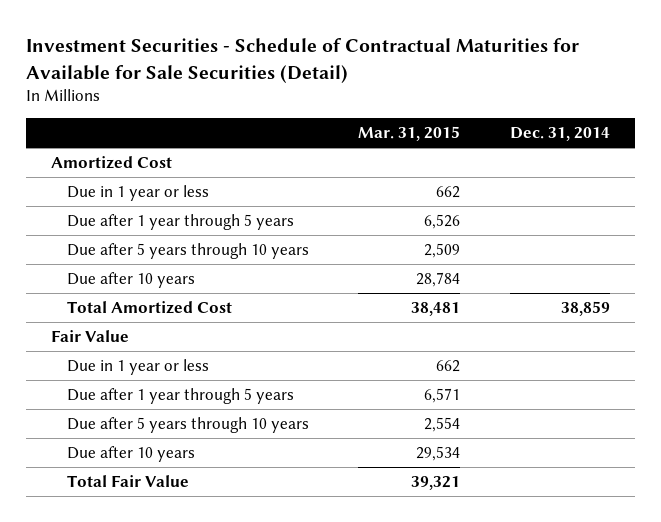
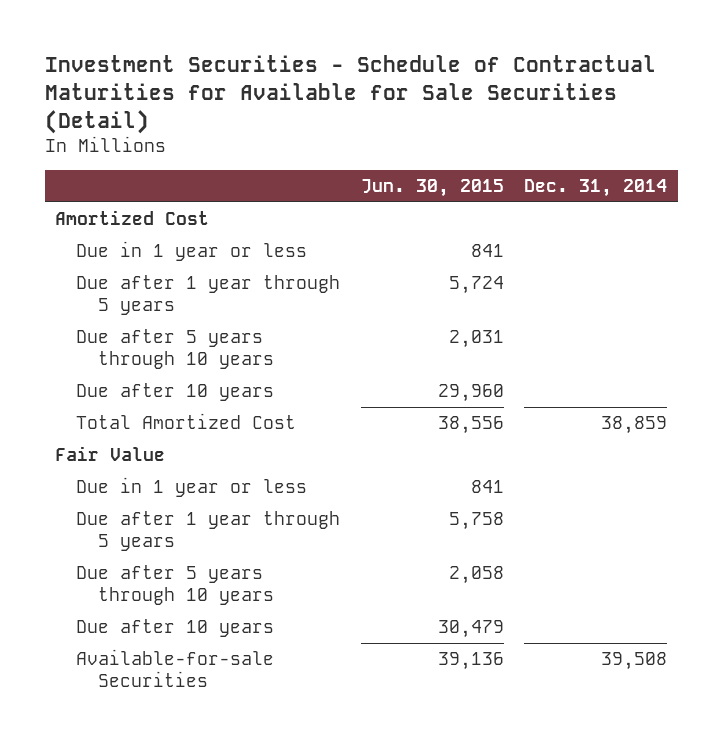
[358,126,461,142] Mar. 31, 2015 -> none
none -> [360,178,504,197] Jun. 30, 2015
[66,474,189,487] Total Fair Value -> none
none -> [76,649,275,688] Available-for-sale Securities

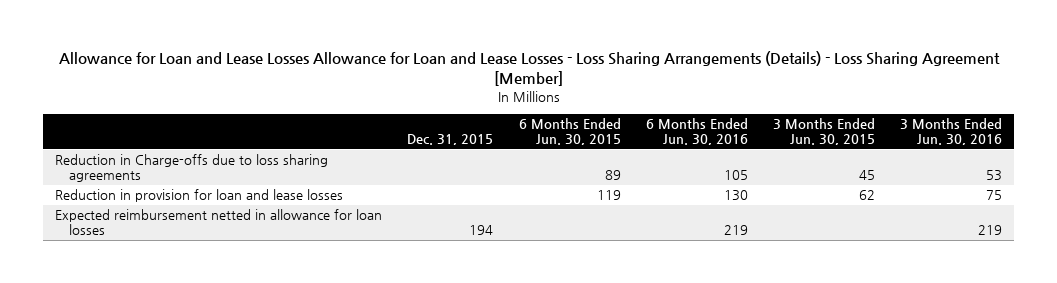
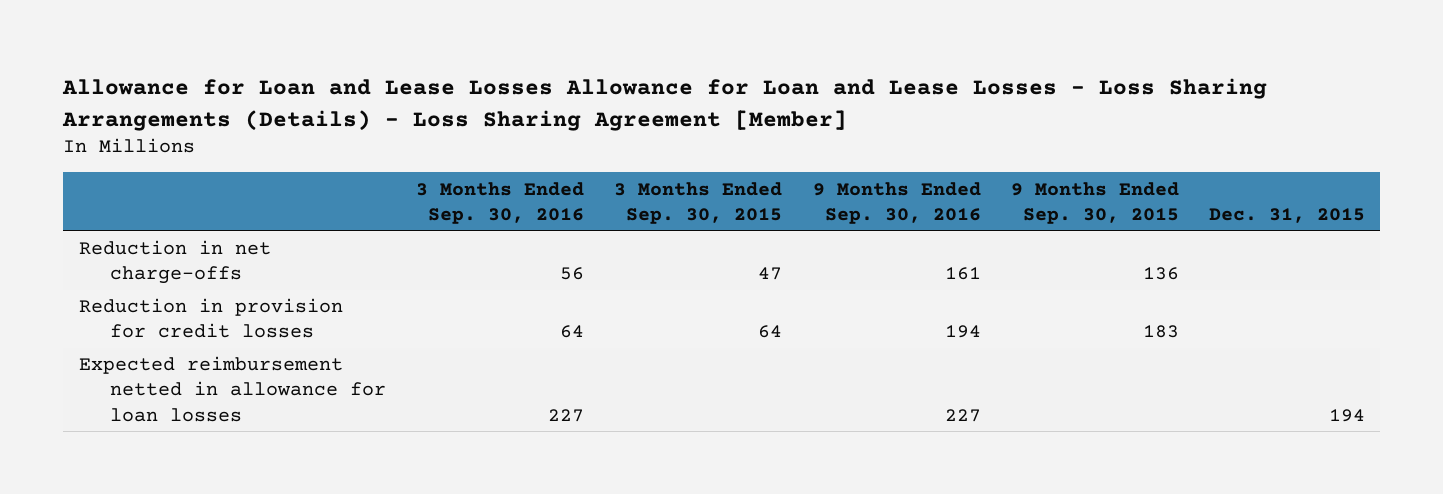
[518,118,621,146] 6 Months Ended Jun. 30, 2015 -> none
[645,118,748,146] 6 Months Ended Jun. 30, 2016 -> none
[772,118,875,146] 3 Months Ended Jun. 30, 2015 -> none
[899,118,1002,146] 3 Months Ended Jun. 30, 2016 -> none
none -> [416,181,585,224] 3 Months Ended Sep. 30, 2016
none -> [614,181,783,224] 3 Months Ended Sep. 30, 2015
none -> [812,181,981,224] 9 Months Ended Sep. 30, 2016
none -> [1010,181,1179,224] 9 Months Ended Sep. 30, 2015
[55,154,329,183] Reduction in Charge-offs due to loss sharing agreements -> [78,240,271,285] Reduction in net charge-offs
[55,189,344,203] Reduction in provision for loan and lease losses -> [78,298,343,339] Reduction in provision for credit losses

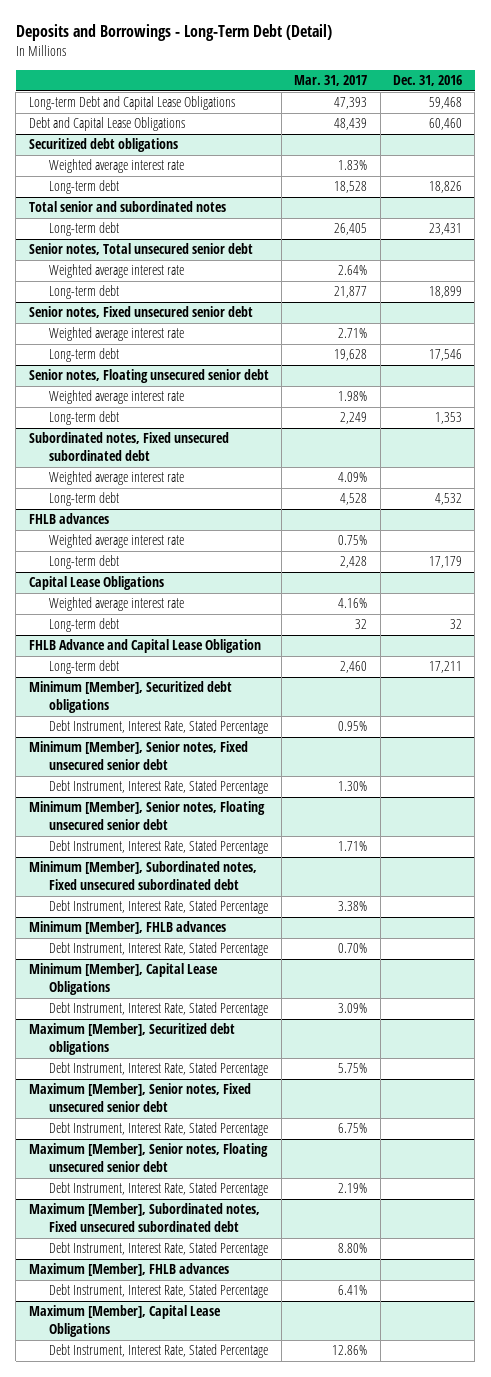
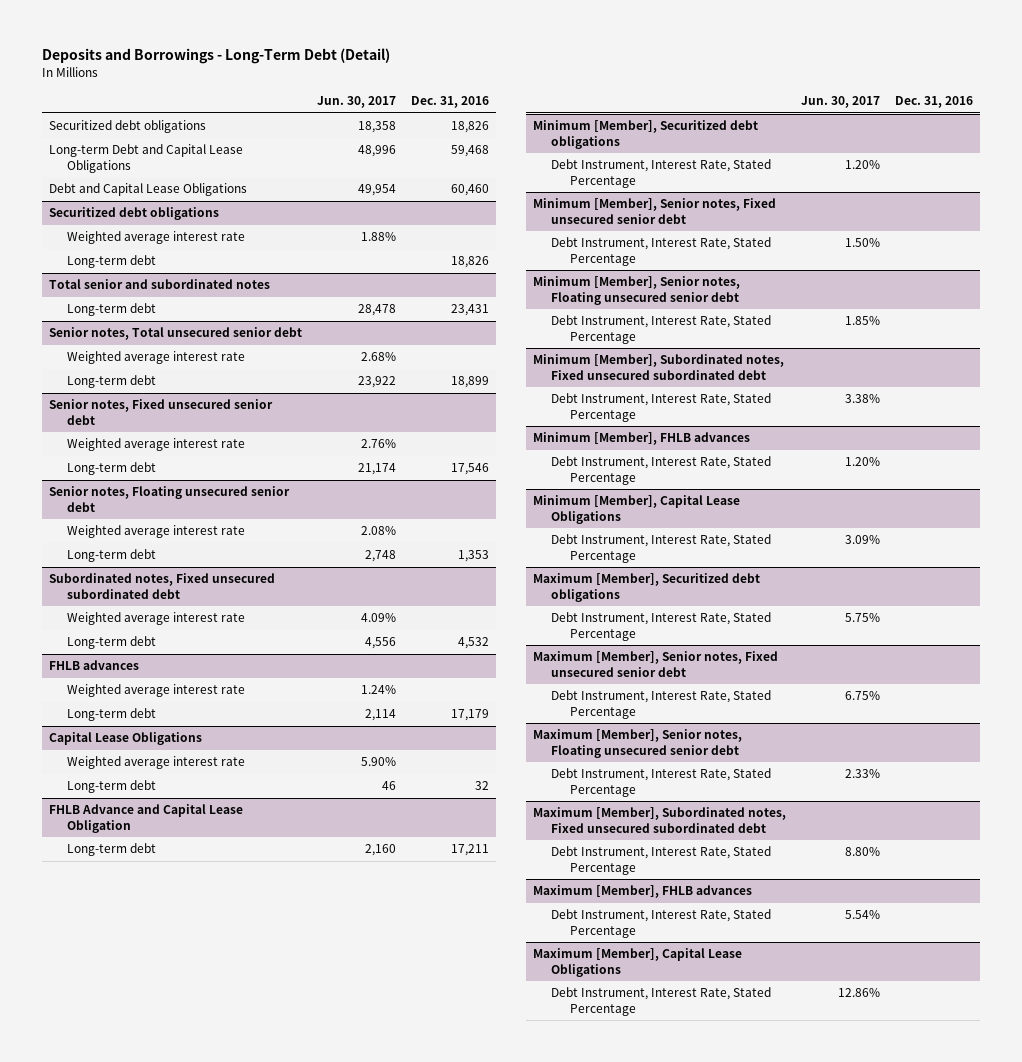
[294,75,368,87] Mar. 31, 2017 -> none
none -> [316,96,396,109] Jun. 30, 2017
none -> [49,120,207,134] Securitized debt obligations

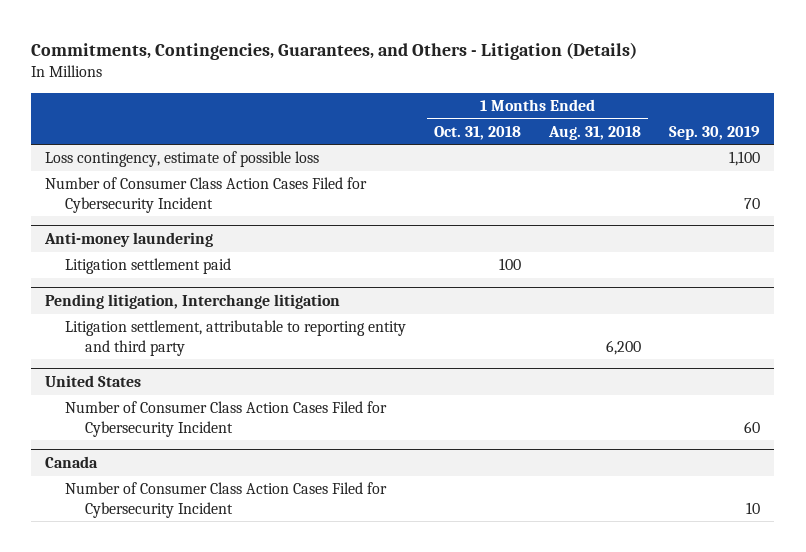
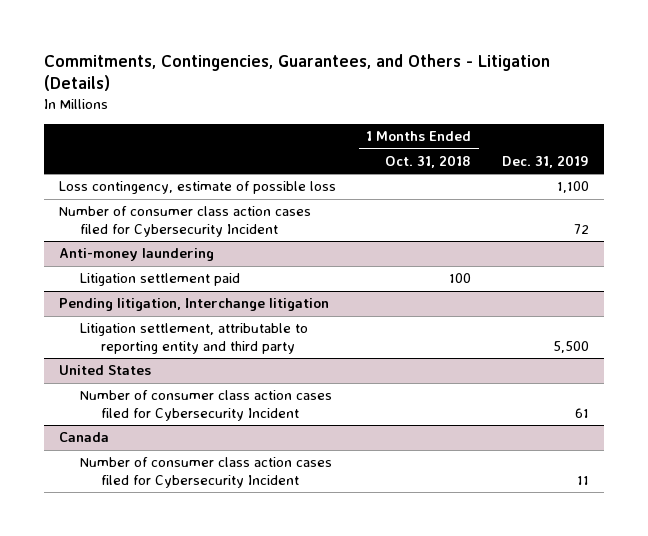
[548,125,642,140] Aug. 31, 2018 -> none
[669,125,761,140] Sep. 30, 2019 -> none
none -> [501,154,589,168] Dec. 31, 2019
[45,177,368,213] Number of Consumer Class Action Cases Filed for Cybersecurity Incident -> [59,206,312,237] Number of consumer class action cases filed for Cybersecurity Incident
[65,401,388,437] Number of Consumer Class Action Cases Filed for Cybersecurity Incident -> [80,390,333,421] Number of consumer class action cases filed for Cybersecurity Incident
[65,482,388,518] Number of Consumer Class Action Cases Filed for Cybersecurity Incident -> [80,457,333,488] Number of consumer class action cases filed for Cybersecurity Incident

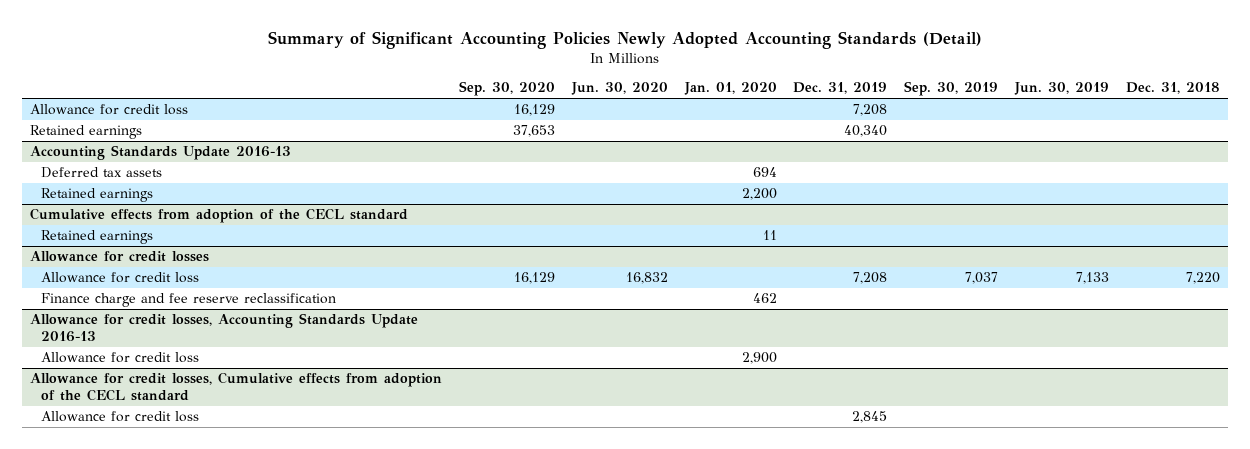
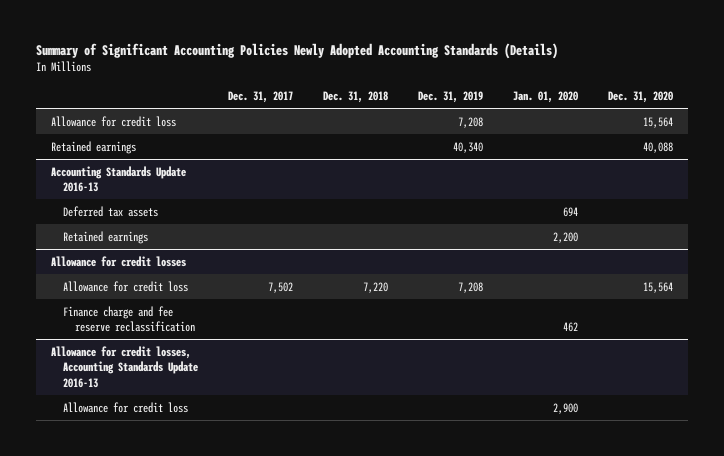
[268,30,983,49] Summary of Significant Accounting Policies Newly Adopted Accounting Standards (Detail) -> [36,43,559,60] Summary of Significant Accounting Policies Newly Adopted Accounting Standards (Details)
[458,81,555,97] Sep. 30, 2020 -> none
[570,82,668,96] Jun. 30, 2020 -> none
[904,81,999,97] Sep. 30, 2019 -> none
[1014,82,1110,96] Jun. 30, 2019 -> none
none -> [228,91,294,104] Dec. 31, 2017
none -> [608,91,674,104] Dec. 31, 2020
[30,208,409,224] Cumulative effects from adoption of the CECL standard -> none
[40,230,153,245] Retained earnings -> none
[30,372,443,402] Allowance for credit losses, Cumulative effects from adoption of the CECL standard -> none
[40,411,199,423] Allowance for credit loss -> none

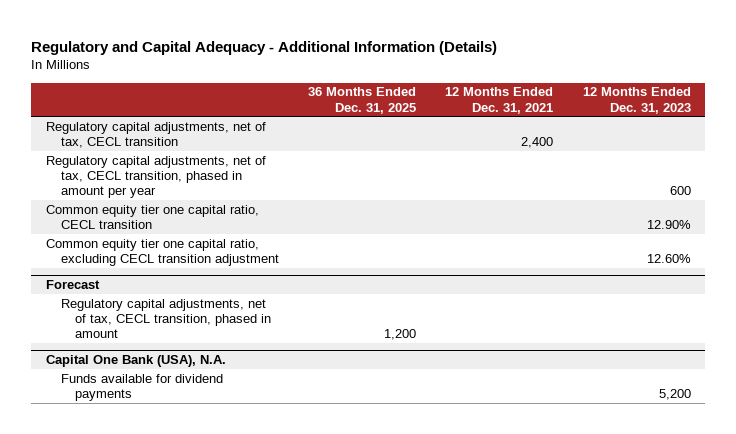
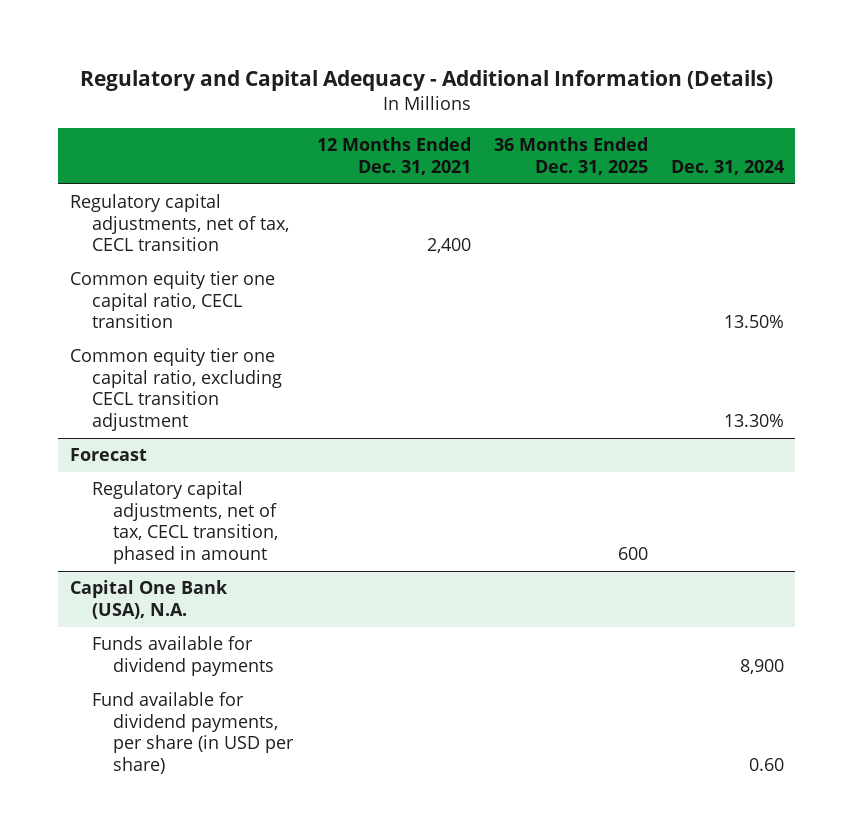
[582,87,691,114] 12 Months Ended Dec. 31, 2023 -> none
none -> [670,159,784,175] Dec. 31, 2024
[45,155,266,199] Regulatory capital adjustments, net of tax, CECL transition, phased in amount per year -> none
[383,329,416,341] 1,200 -> [617,546,648,560] 600
none -> [91,692,295,774] Fund available for dividend payments, per share (in USD per share)

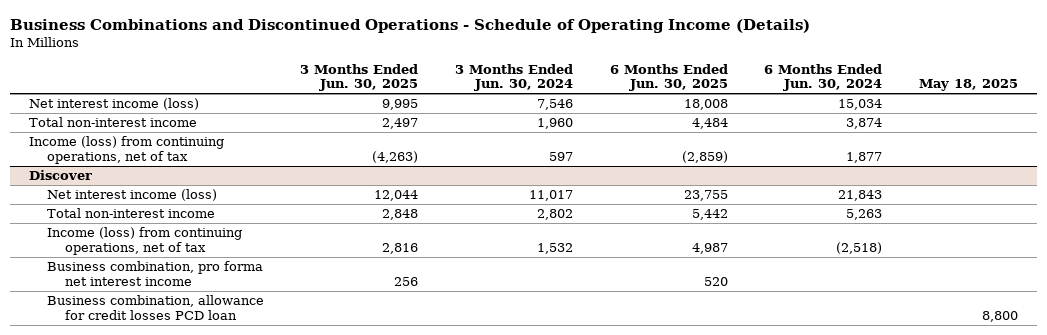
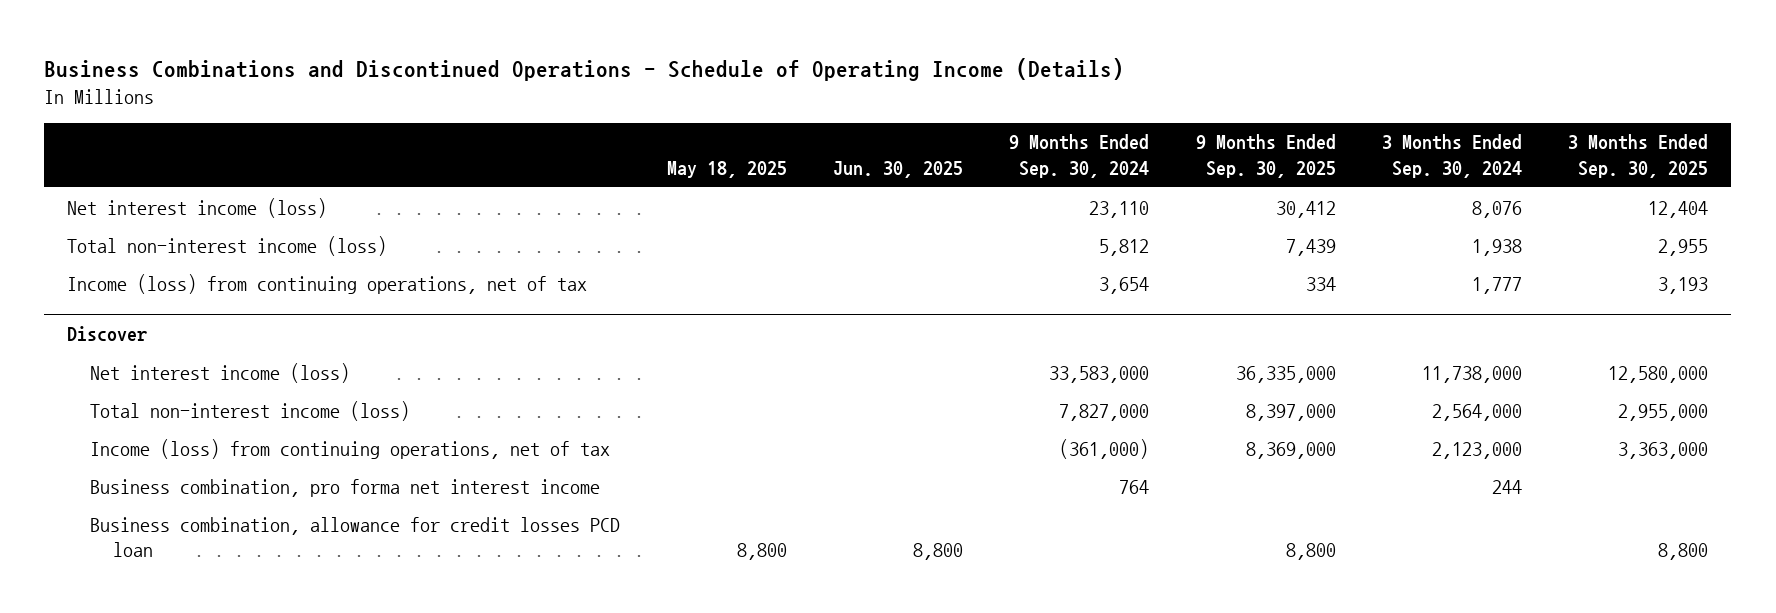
[300,63,419,91] 3 Months Ended Jun. 30, 2025 -> none
[455,63,574,91] 3 Months Ended Jun. 30, 2024 -> none
[609,63,728,91] 6 Months Ended Jun. 30, 2025 -> none
[764,63,883,91] 6 Months Ended Jun. 30, 2024 -> none
none -> [833,160,964,178] Jun. 30, 2025
none -> [1009,134,1150,178] 9 Months Ended Sep. 30, 2024
none -> [1195,134,1336,178] 9 Months Ended Sep. 30, 2025
none -> [1381,134,1522,178] 3 Months Ended Sep. 30, 2024
none -> [1568,134,1709,178] 3 Months Ended Sep. 30, 2025
[28,117,197,128] Total non-interest income -> [67,235,388,256] Total non-interest income (loss)
[46,208,215,219] Total non-interest income -> [90,400,411,421] Total non-interest income (loss)

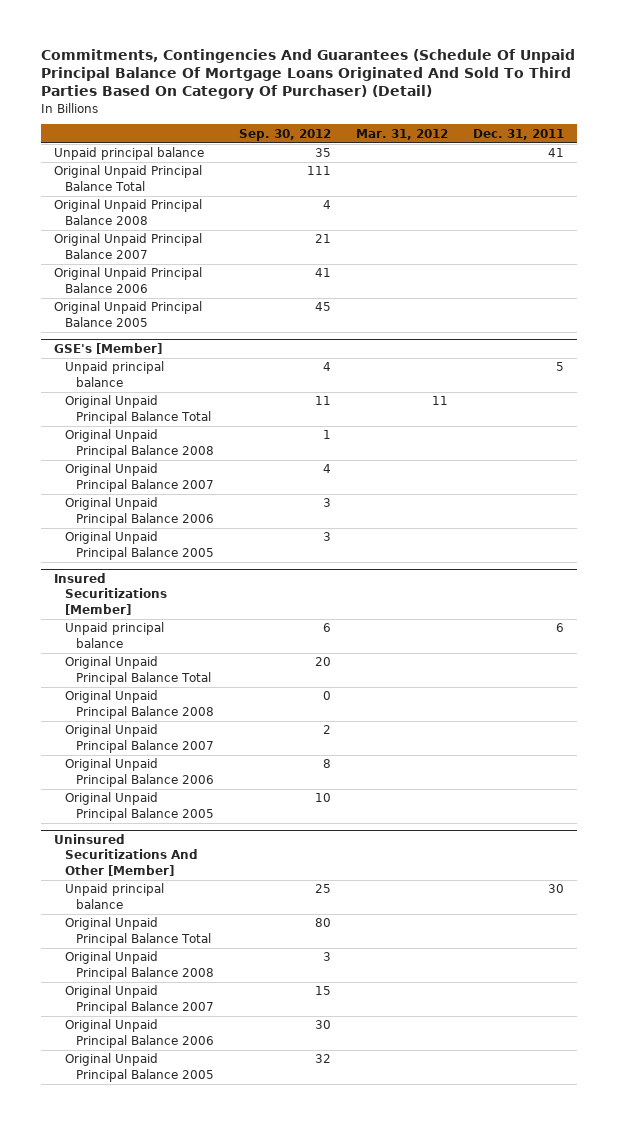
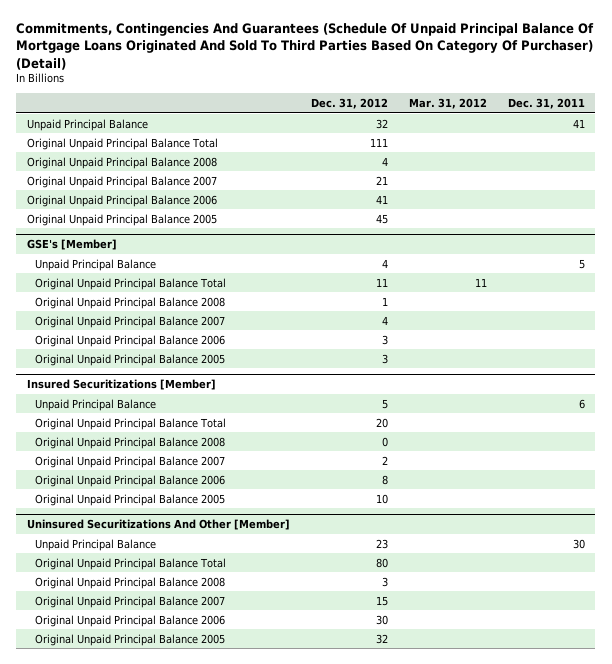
[239,128,332,141] Sep. 30, 2012 -> none
none -> [310,98,388,110] Dec. 31, 2012
[53,147,204,161] Unpaid principal balance -> [26,118,148,131] Unpaid Principal Balance
[65,361,165,387] Unpaid principal balance -> [34,258,156,271] Unpaid Principal Balance
[65,622,165,648] Unpaid principal balance -> [34,398,156,411] Unpaid Principal Balance
[65,883,165,909] Unpaid principal balance -> [34,538,156,551] Unpaid Principal Balance

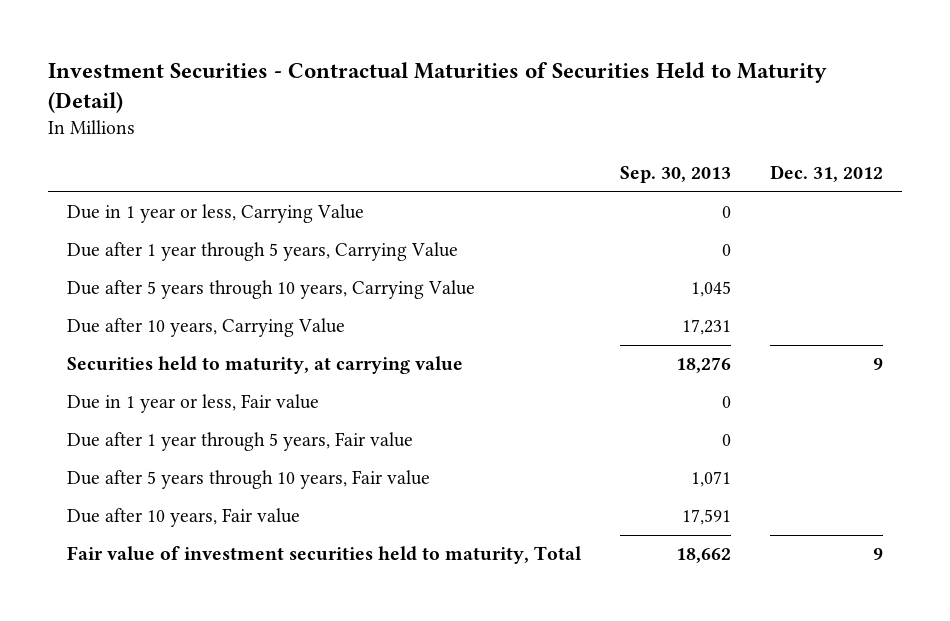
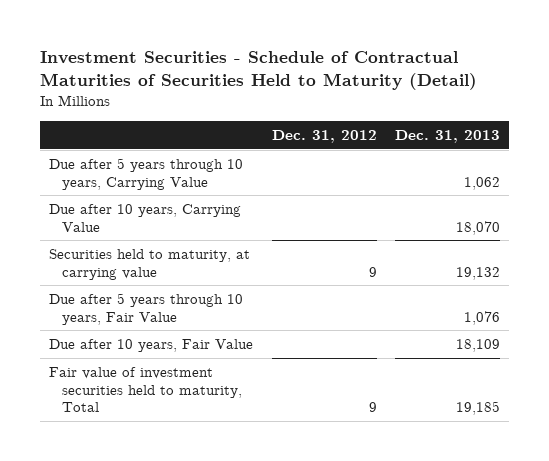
[47,61,827,113] Investment Securities - Contractual Maturities of Securities Held to Maturity (Detail) -> [40,51,478,91] Investment Securities - Schedule of Contractual Maturities of Securities Held to Maturity (Detail)
[619,165,731,183] Sep. 30, 2013 -> none
none -> [394,130,500,144] Dec. 31, 2013
[66,204,364,224] Due in 1 year or less, Carrying Value -> none
[66,242,458,262] Due after 1 year through 5 years, Carrying Value -> none
[66,394,319,414] Due in 1 year or less, Fair value -> none
[66,432,413,452] Due after 1 year through 5 years, Fair value -> none
[66,470,430,490] Due after 5 years through 10 years, Fair value -> [49,293,244,325] Due after 5 years through 10 years, Fair Value
[66,508,300,528] Due after 10 years, Fair value -> [49,339,254,353] Due after 10 years, Fair Value

